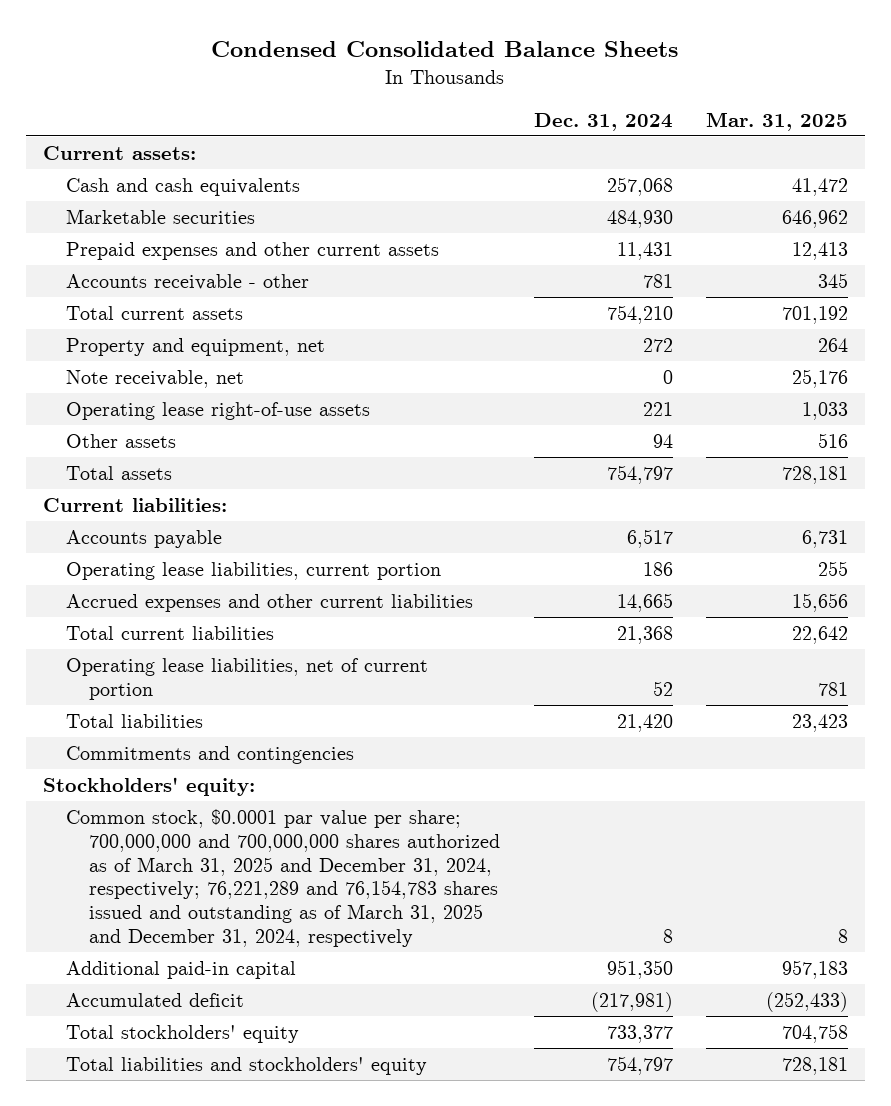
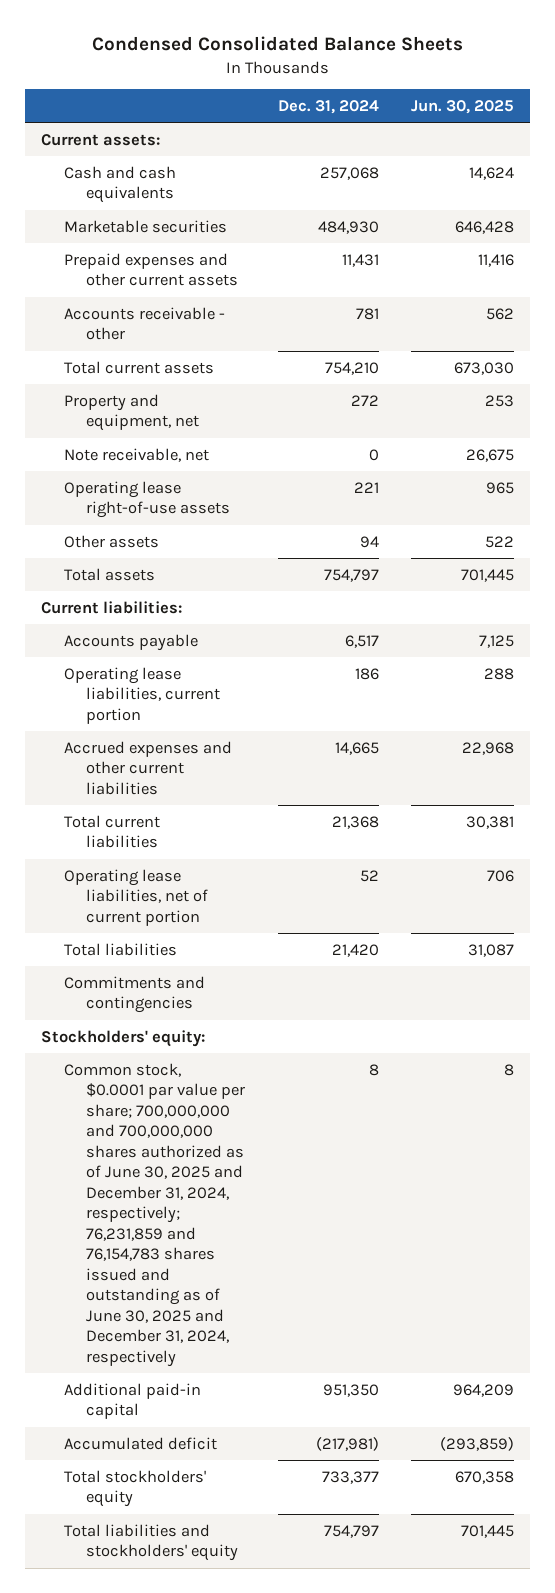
[706,111,849,131] Mar. 31, 2025 -> none
none -> [411,99,515,114] Jun. 30, 2025
[65,808,500,948] Common stock, $0.0001 par value per share; 700,000,000 and 700,000,000 shares authorized as of March 31, 2025 and December 31, 2024, respectively; 76,221,289 and 76,154,783 shares issued and outstanding as of March 31, 2025 and December 31, 2024, respectively -> [63,1062,246,1367] Common stock, $0.0001 par value per share; 700,000,000 and 700,000,000 shares authorized as of June 30, 2025 and December 31, 2024, respectively; 76,231,859 and 76,154,783 shares issued and outstanding as of June 30, 2025 and December 31, 2024, respectively

